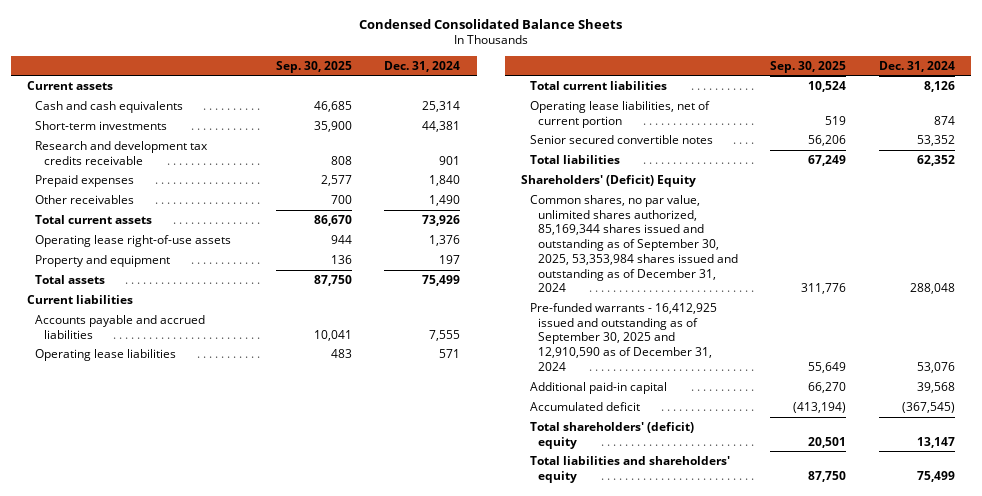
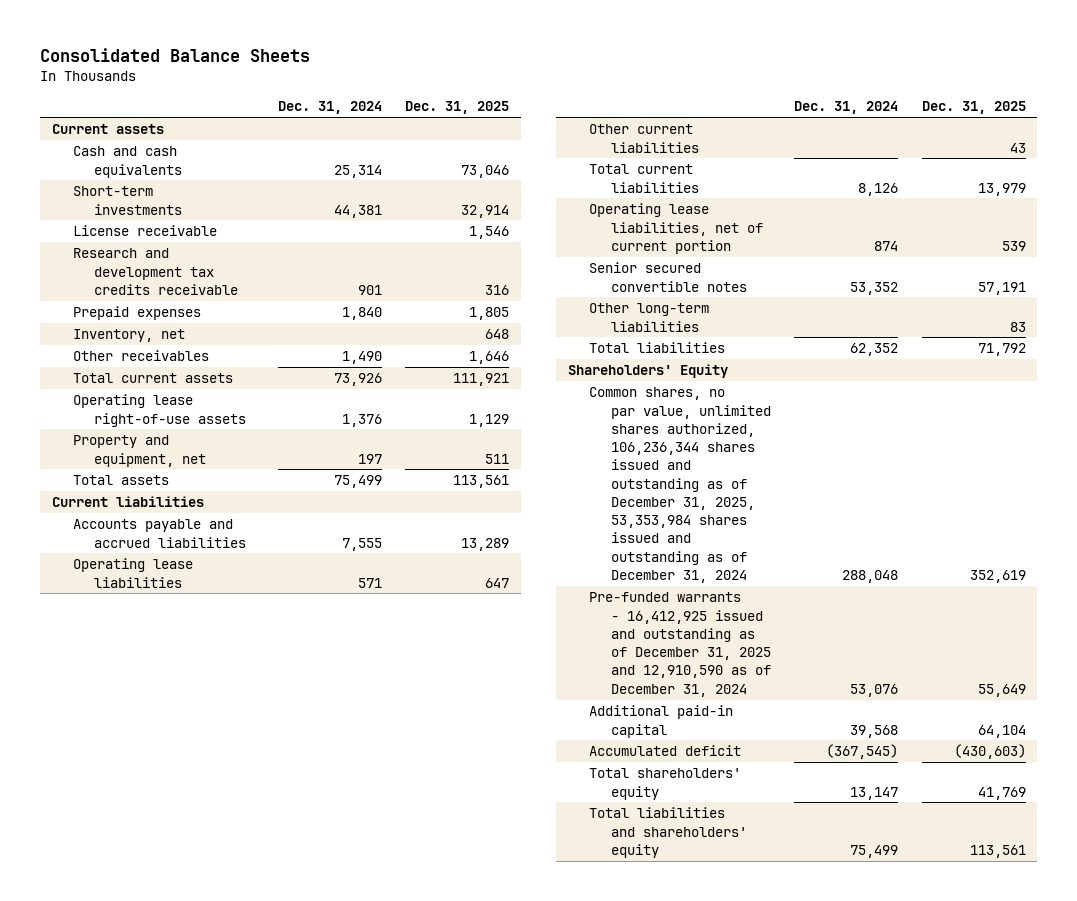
[358,18,622,29] Condensed Consolidated Balance Sheets -> [39,47,310,62] Consolidated Balance Sheets
[276,60,353,73] Sep. 30, 2025 -> none
none -> [405,101,510,115] Dec. 31, 2025
none -> [72,225,217,237] License receivable
none -> [72,329,185,343] Inventory, net
[35,254,171,267] Property and equipment -> [72,435,207,467] Property and equipment, net
none -> [589,124,699,153] Other current liabilities
none -> [589,303,710,332] Other long-term liabilities
[521,174,697,187] Shareholders' (Deficit) Equity -> [567,364,728,379] Shareholders' Equity
[529,194,739,293] Common shares, no par value, unlimited shares authorized, 85,169,344 shares issued and outstanding as of September 30, 2025, 53,353,984 shares issued and outstanding as of December 31, 2024 -> [589,387,771,583] Common shares, no par value, unlimited shares authorized, 106,236,344 shares issued and outstanding as of December 31, 2025, 53,353,984 shares issued and outstanding as of December 31, 2024
[529,302,717,371] Pre-funded warrants - 16,412,925 issued and outstanding as of September 30, 2025 and 12,910,590 as of December 31, 2024 -> [589,592,771,697] Pre-funded warrants - 16,412,925 issued and outstanding as of December 31, 2025 and 12,910,590 as of December 31, 2024
[529,421,694,449] Total shareholders' (deficit) equity -> [589,768,742,800] Total shareholders' equity

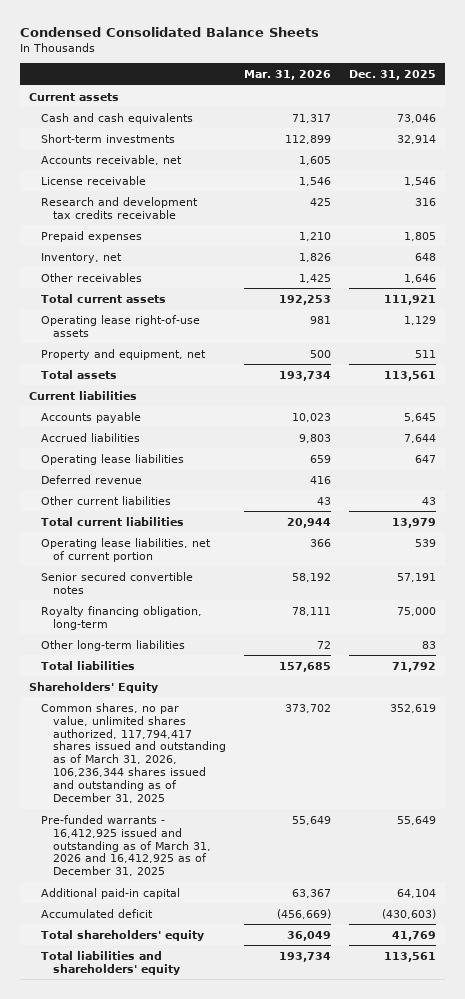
[39,47,310,62] Consolidated Balance Sheets -> [19,27,319,38] Condensed Consolidated Balance Sheets
[277,101,382,115] Dec. 31, 2024 -> none
none -> [244,70,332,81] Mar. 31, 2026
none -> [40,154,182,165] Accounts receivable, net
[72,519,247,548] Accounts payable and accrued liabilities -> none
none -> [40,411,141,423] Accounts payable
none -> [40,432,140,442] Accrued liabilities
none -> [40,474,142,484] Deferred revenue
none -> [40,605,202,630] Royalty financing obligation, long-term
[589,387,771,583] Common shares, no par value, unlimited shares authorized, 106,236,344 shares issued and outstanding as of December 31, 2025, 53,353,984 shares issued and outstanding as of December 31, 2024 -> [40,702,226,804] Common shares, no par value, unlimited shares authorized, 117,794,417 shares issued and outstanding as of March 31, 2026, 106,236,344 shares issued and outstanding as of December 31, 2025
[589,592,771,697] Pre-funded warrants - 16,412,925 issued and outstanding as of December 31, 2025 and 12,910,590 as of December 31, 2024 -> [40,814,211,877] Pre-funded warrants - 16,412,925 issued and outstanding as of March 31, 2026 and 16,412,925 as of December 31, 2025

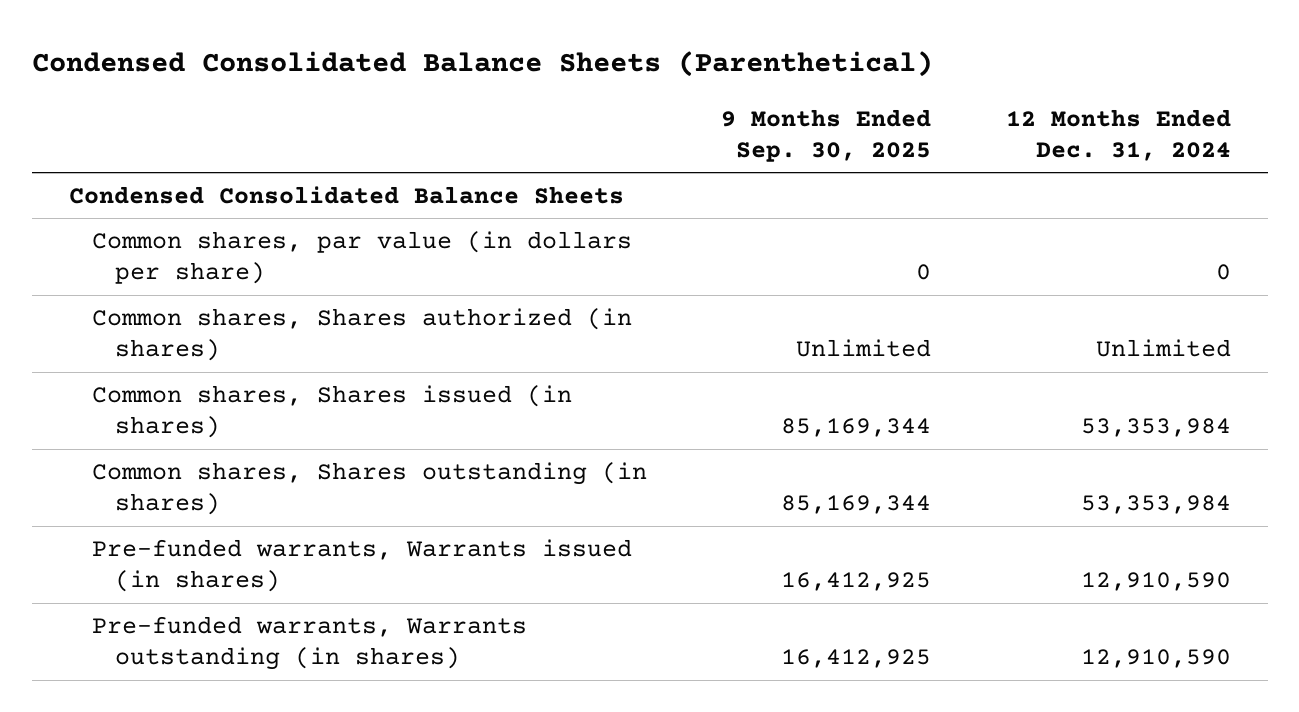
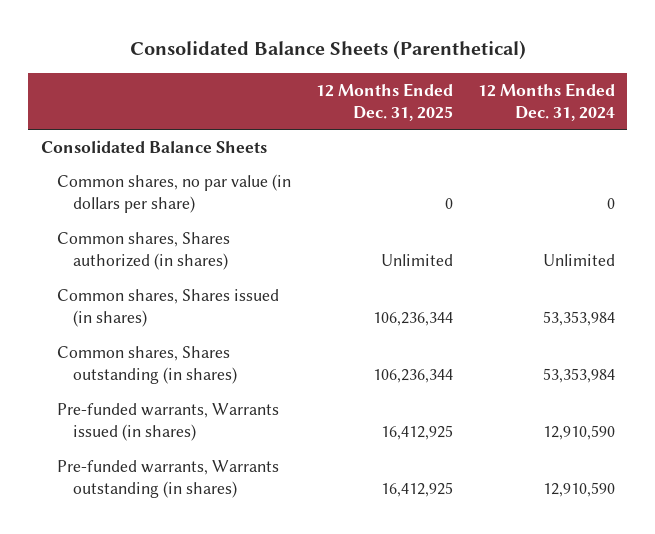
[31,50,933,77] Condensed Consolidated Balance Sheets (Parenthetical) -> [129,40,526,61] Consolidated Balance Sheets (Parenthetical)
[721,108,932,163] 9 Months Ended Sep. 30, 2025 -> none
none -> [315,82,453,121] 12 Months Ended Dec. 31, 2025
[68,185,624,204] Condensed Consolidated Balance Sheets -> [40,139,267,153] Consolidated Balance Sheets
[91,230,632,285] Common shares, par value (in dollars per share) -> [56,173,291,214] Common shares, no par value (in dollars per share)

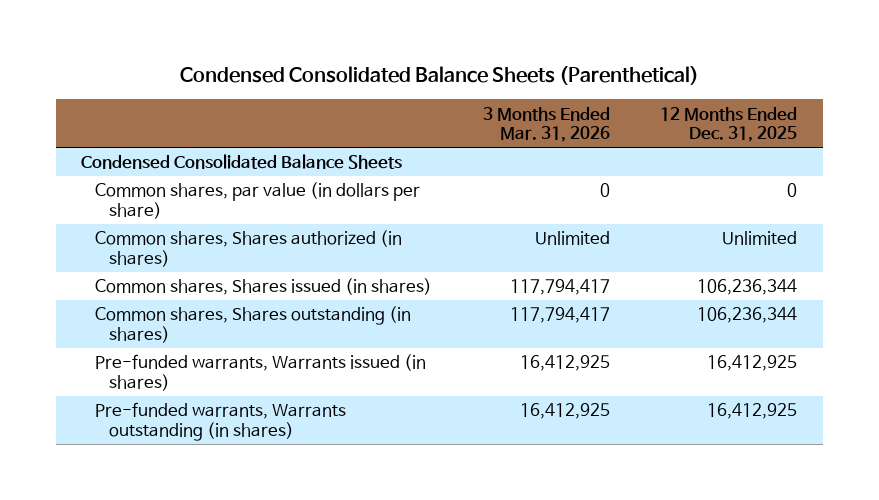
[129,40,526,61] Consolidated Balance Sheets (Parenthetical) -> [180,66,700,86] Condensed Consolidated Balance Sheets (Parenthetical)
[477,82,615,121] 12 Months Ended Dec. 31, 2024 -> none
none -> [482,106,610,143] 3 Months Ended Mar. 31, 2026
[40,139,267,153] Consolidated Balance Sheets -> [81,154,403,170] Condensed Consolidated Balance Sheets
[56,173,291,214] Common shares, no par value (in dollars per share) -> [95,182,421,220] Common shares, par value (in dollars per share)

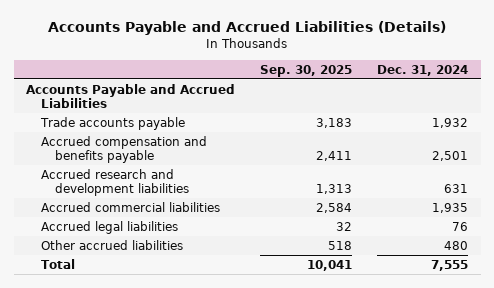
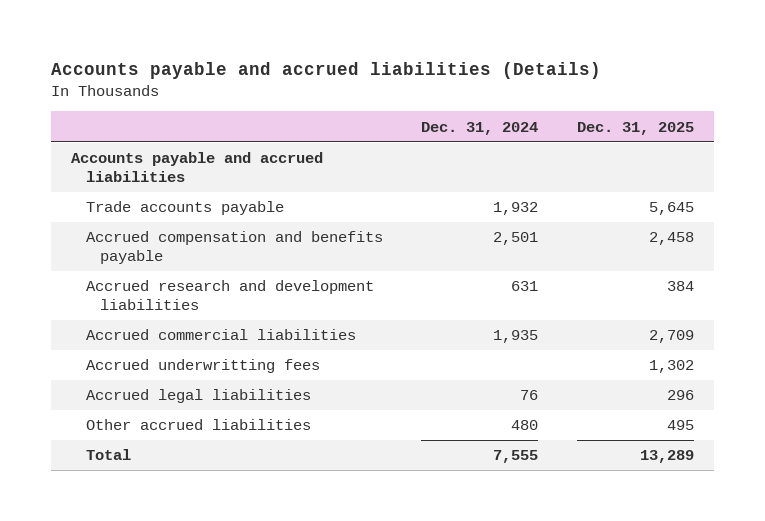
[48,21,447,36] Accounts Payable and Accrued Liabilities (Details) -> [51,62,602,80] Accounts payable and accrued liabilities (Details)
[260,64,353,77] Sep. 30, 2025 -> none
none -> [577,121,695,135] Dec. 31, 2025
[26,83,236,108] Accounts Payable and Accrued Liabilities -> [70,152,323,183] Accounts payable and accrued liabilities
none -> [85,359,320,374] Accrued underwritting fees

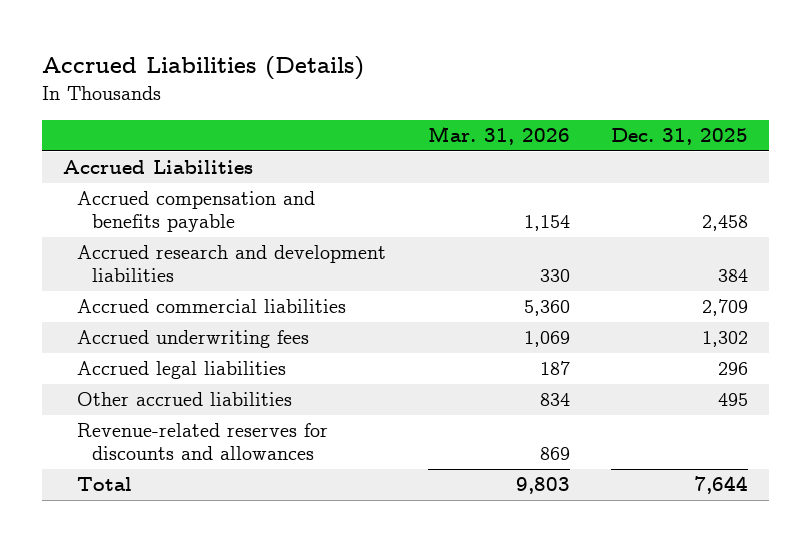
[51,62,602,80] Accounts payable and accrued liabilities (Details) -> [42,56,365,81] Accrued Liabilities (Details)
[421,121,539,135] Dec. 31, 2024 -> none
none -> [427,125,570,145] Mar. 31, 2026
[70,152,323,183] Accounts payable and accrued liabilities -> none
[85,201,284,216] Trade accounts payable -> none
none -> [62,160,253,175] Accrued Liabilities
[85,359,320,374] Accrued underwritting fees -> [77,330,310,349] Accrued underwriting fees
none -> [77,423,329,461] Revenue-related reserves for discounts and allowances
[640,450,695,464] 13,289 -> [694,476,749,495] 7,644

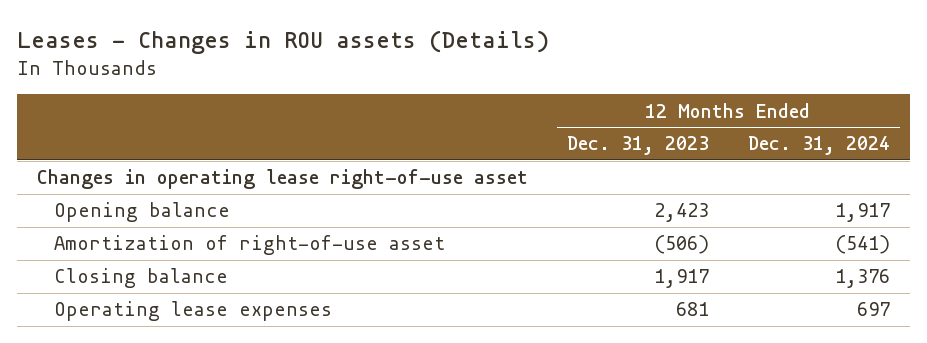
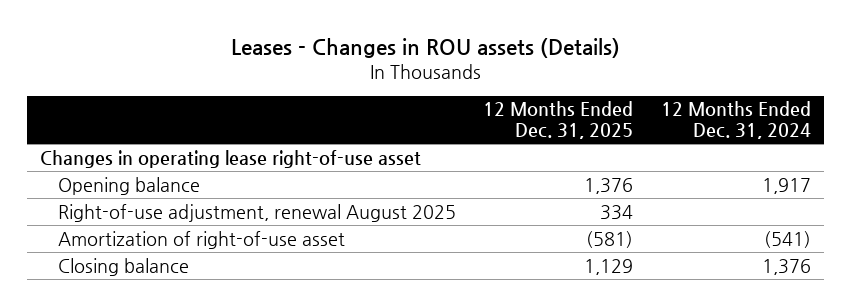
[566,136,709,156] Dec. 31, 2023 -> none
none -> [483,101,634,140] 12 Months Ended Dec. 31, 2025
none -> [58,203,457,222] Right-of-use adjustment, renewal August 2025
[54,301,333,322] Operating lease expenses -> none

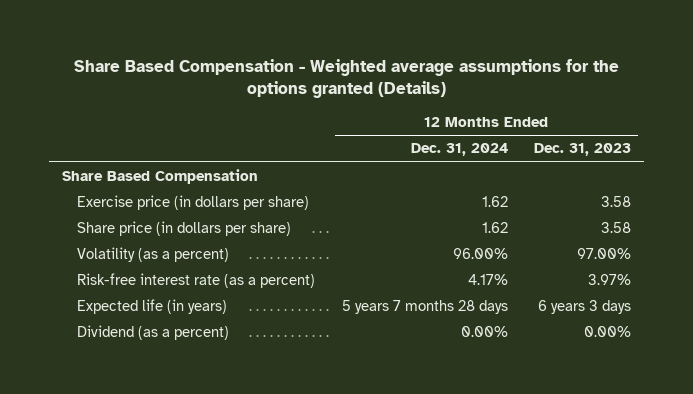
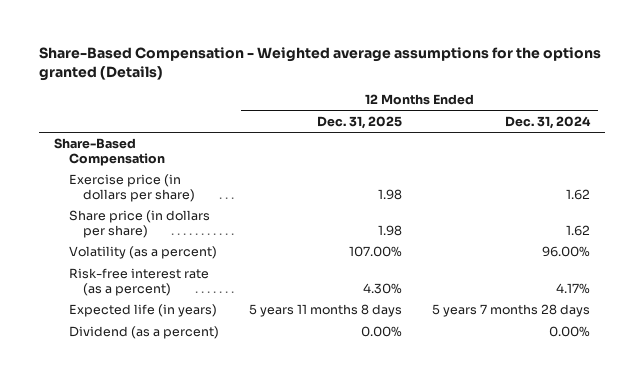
[73,58,619,99] Share Based Compensation - Weighted average assumptions for the options granted (Details) -> [38,46,601,81] Share-Based Compensation - Weighted average assumptions for the options granted (Details)
[534,143,632,157] Dec. 31, 2023 -> none
none -> [316,115,402,129] Dec. 31, 2025
[62,169,259,185] Share Based Compensation -> [53,138,165,167] Share-Based Compensation

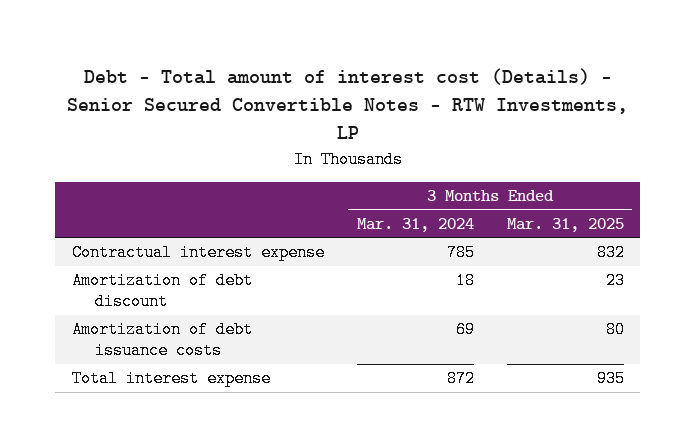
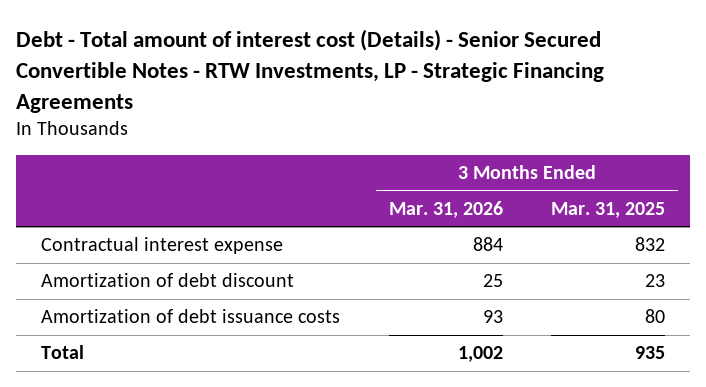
[66,68,628,140] Debt - Total amount of interest cost (Details) - Senior Secured Convertible Notes - RTW Investments, LP -> [16,29,605,113] Debt - Total amount of interest cost (Details) - Senior Secured Convertible Notes - RTW Investments, LP - Strategic Financing Agreements
[356,217,474,232] Mar. 31, 2024 -> none
none -> [388,201,503,219] Mar. 31, 2026
[71,370,271,388] Total interest expense -> [40,345,84,360] Total

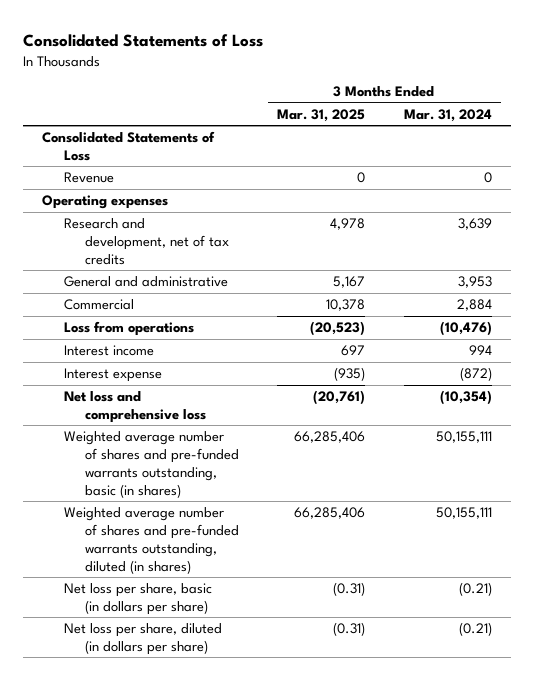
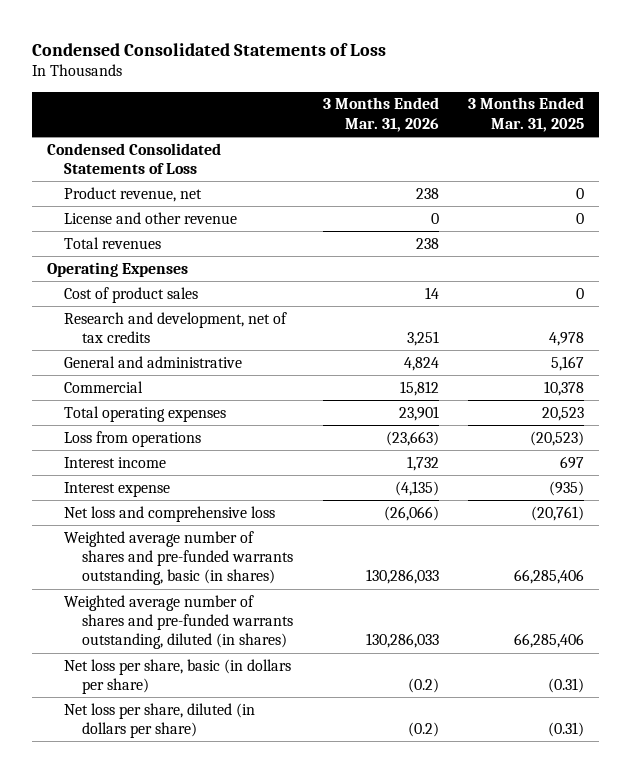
[23,33,264,47] Consolidated Statements of Loss -> [31,42,386,56] Condensed Consolidated Statements of Loss
[403,108,492,122] Mar. 31, 2024 -> none
none -> [322,97,439,132] 3 Months Ended Mar. 31, 2026
[42,131,216,161] Consolidated Statements of Loss -> [46,142,221,175] Condensed Consolidated Statements of Loss
none -> [64,186,203,202] Product revenue, net
[63,172,114,184] Revenue -> [64,211,238,224] License and other revenue
none -> [64,236,162,249] Total revenues
[42,195,169,210] Operating expenses -> [46,261,188,277] Operating Expenses
none -> [64,286,199,303] Cost of product sales
none -> [64,405,227,422] Total operating expenses

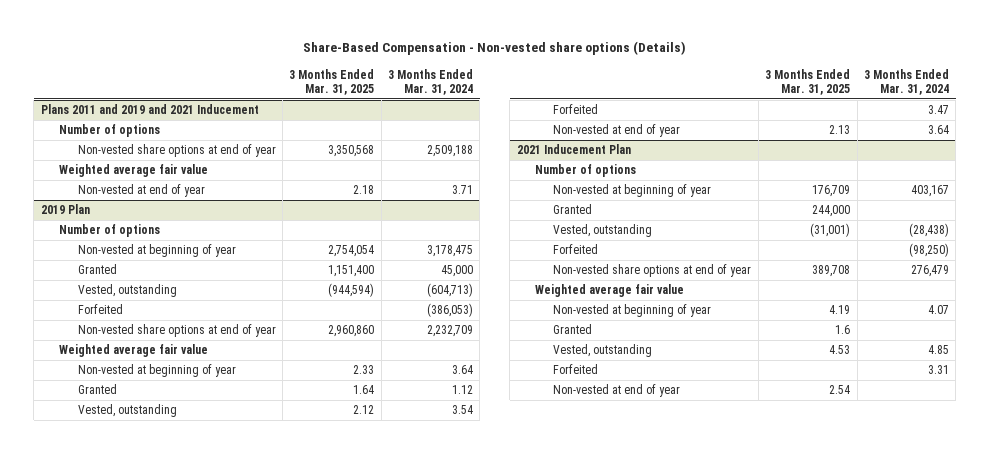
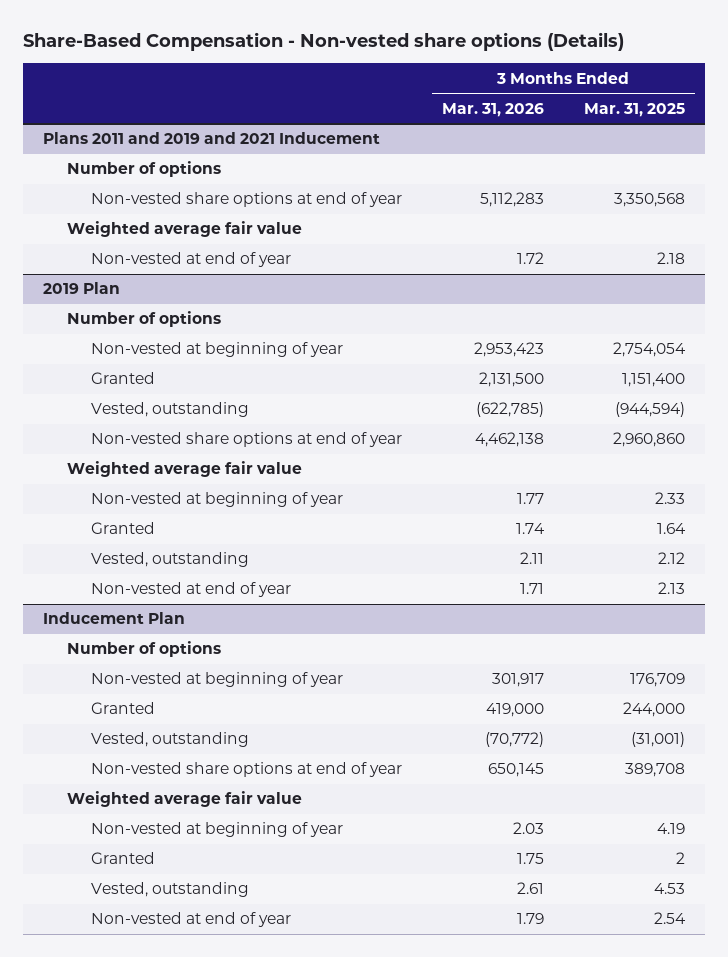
[388,68,474,95] 3 Months Ended Mar. 31, 2024 -> none
none -> [442,102,545,117] Mar. 31, 2026
[77,304,123,315] Forfeited -> none
[553,104,599,115] Forfeited -> none
[516,144,631,155] 2021 Inducement Plan -> [42,612,185,625] Inducement Plan
[553,244,599,255] Forfeited -> none
[835,325,851,335] 1.6 -> [675,852,685,865] 2
[553,364,599,375] Forfeited -> none

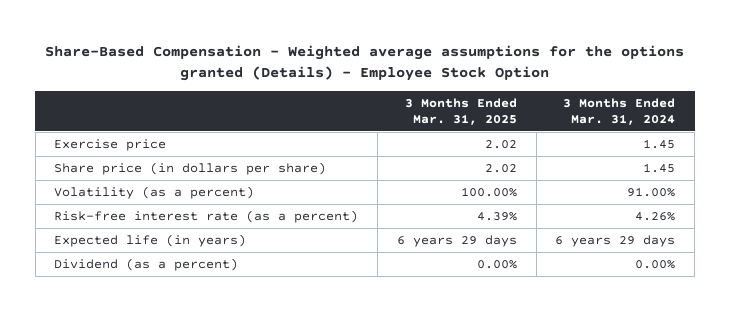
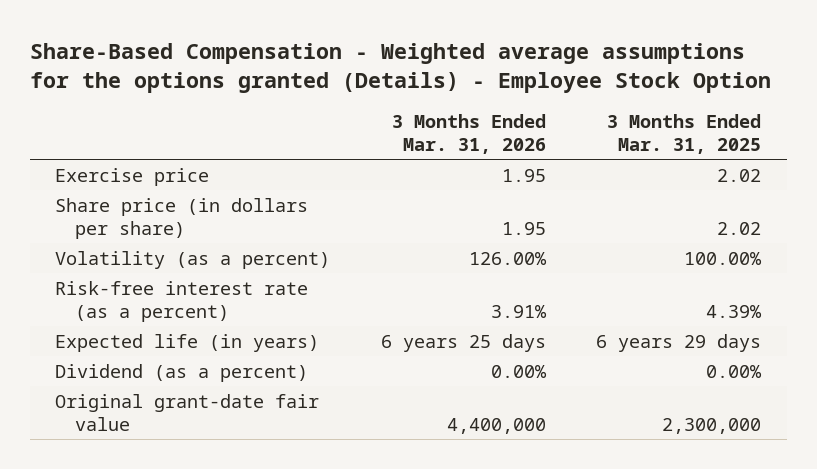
[563,97,676,125] 3 Months Ended Mar. 31, 2024 -> none
none -> [391,114,546,155] 3 Months Ended Mar. 31, 2026
none -> [55,393,320,431] Original grant-date fair value

